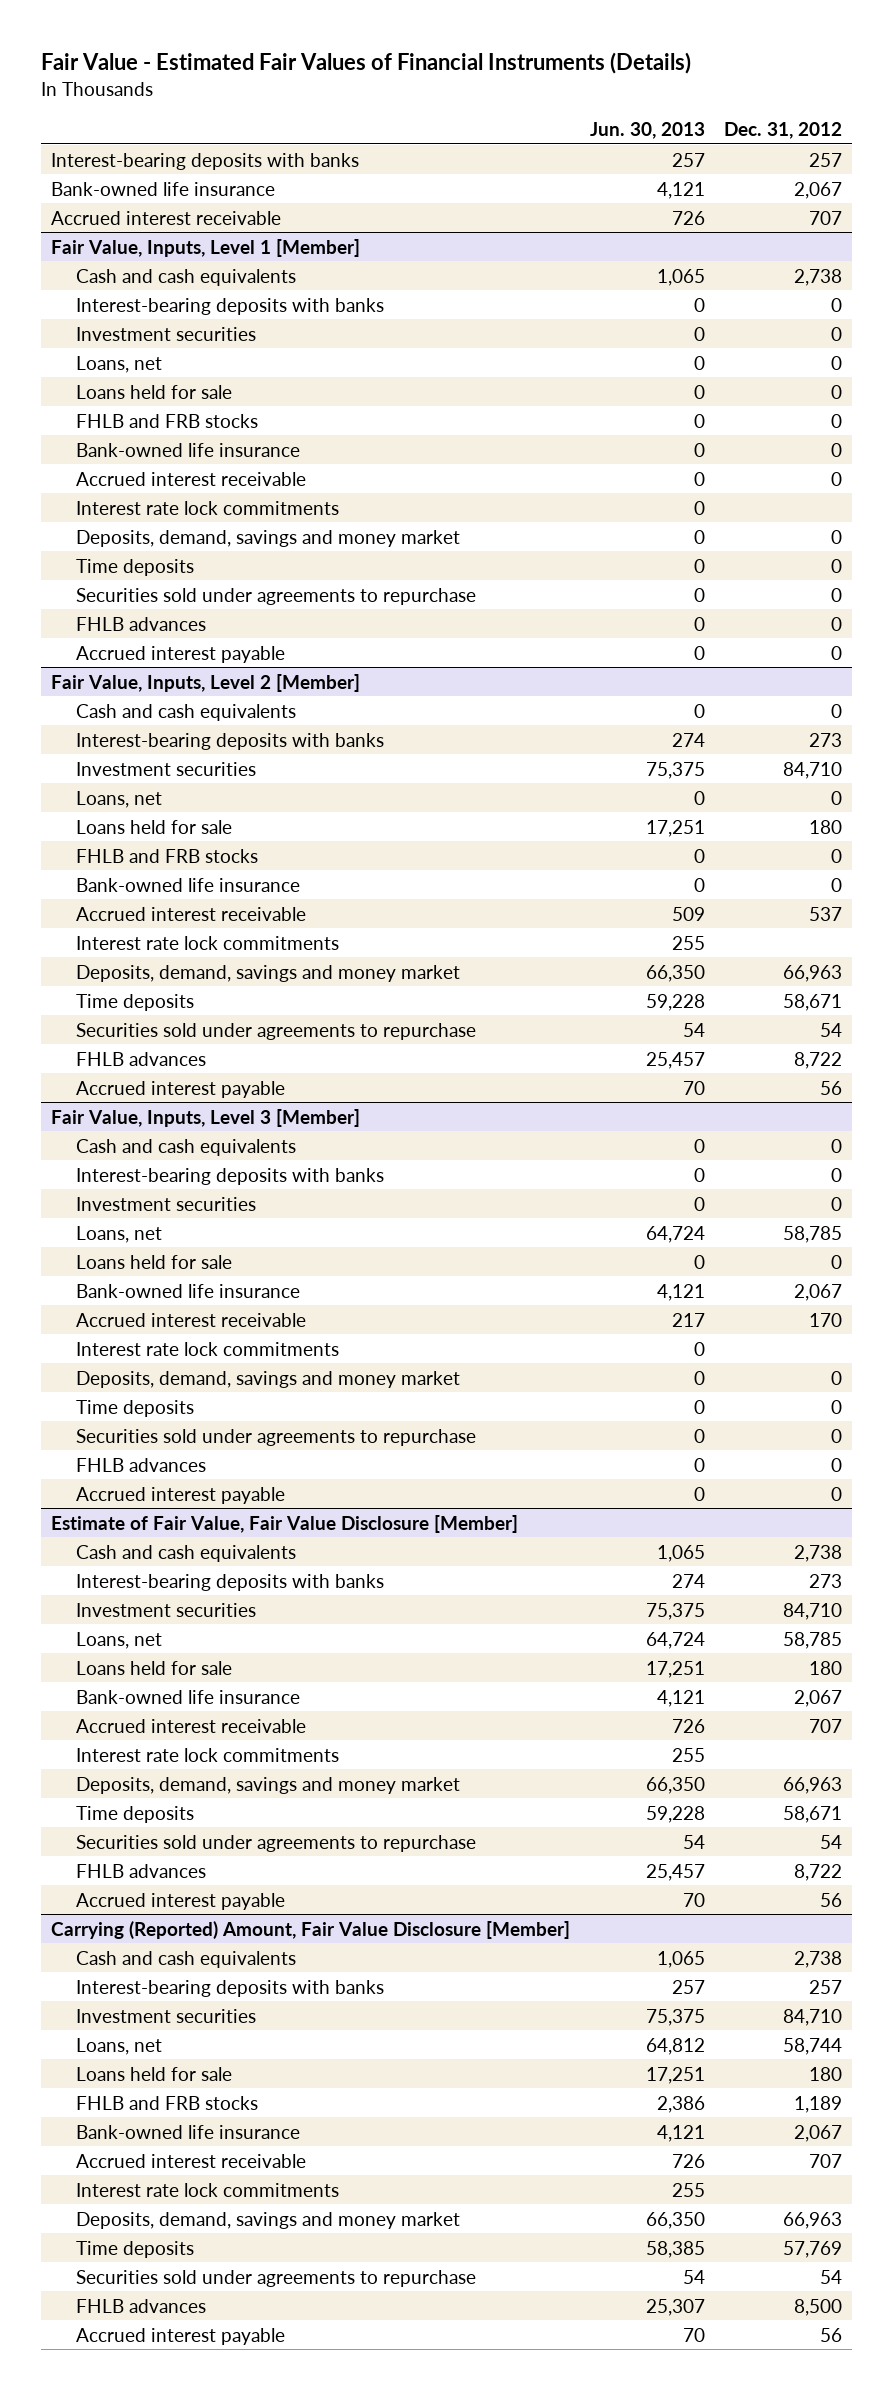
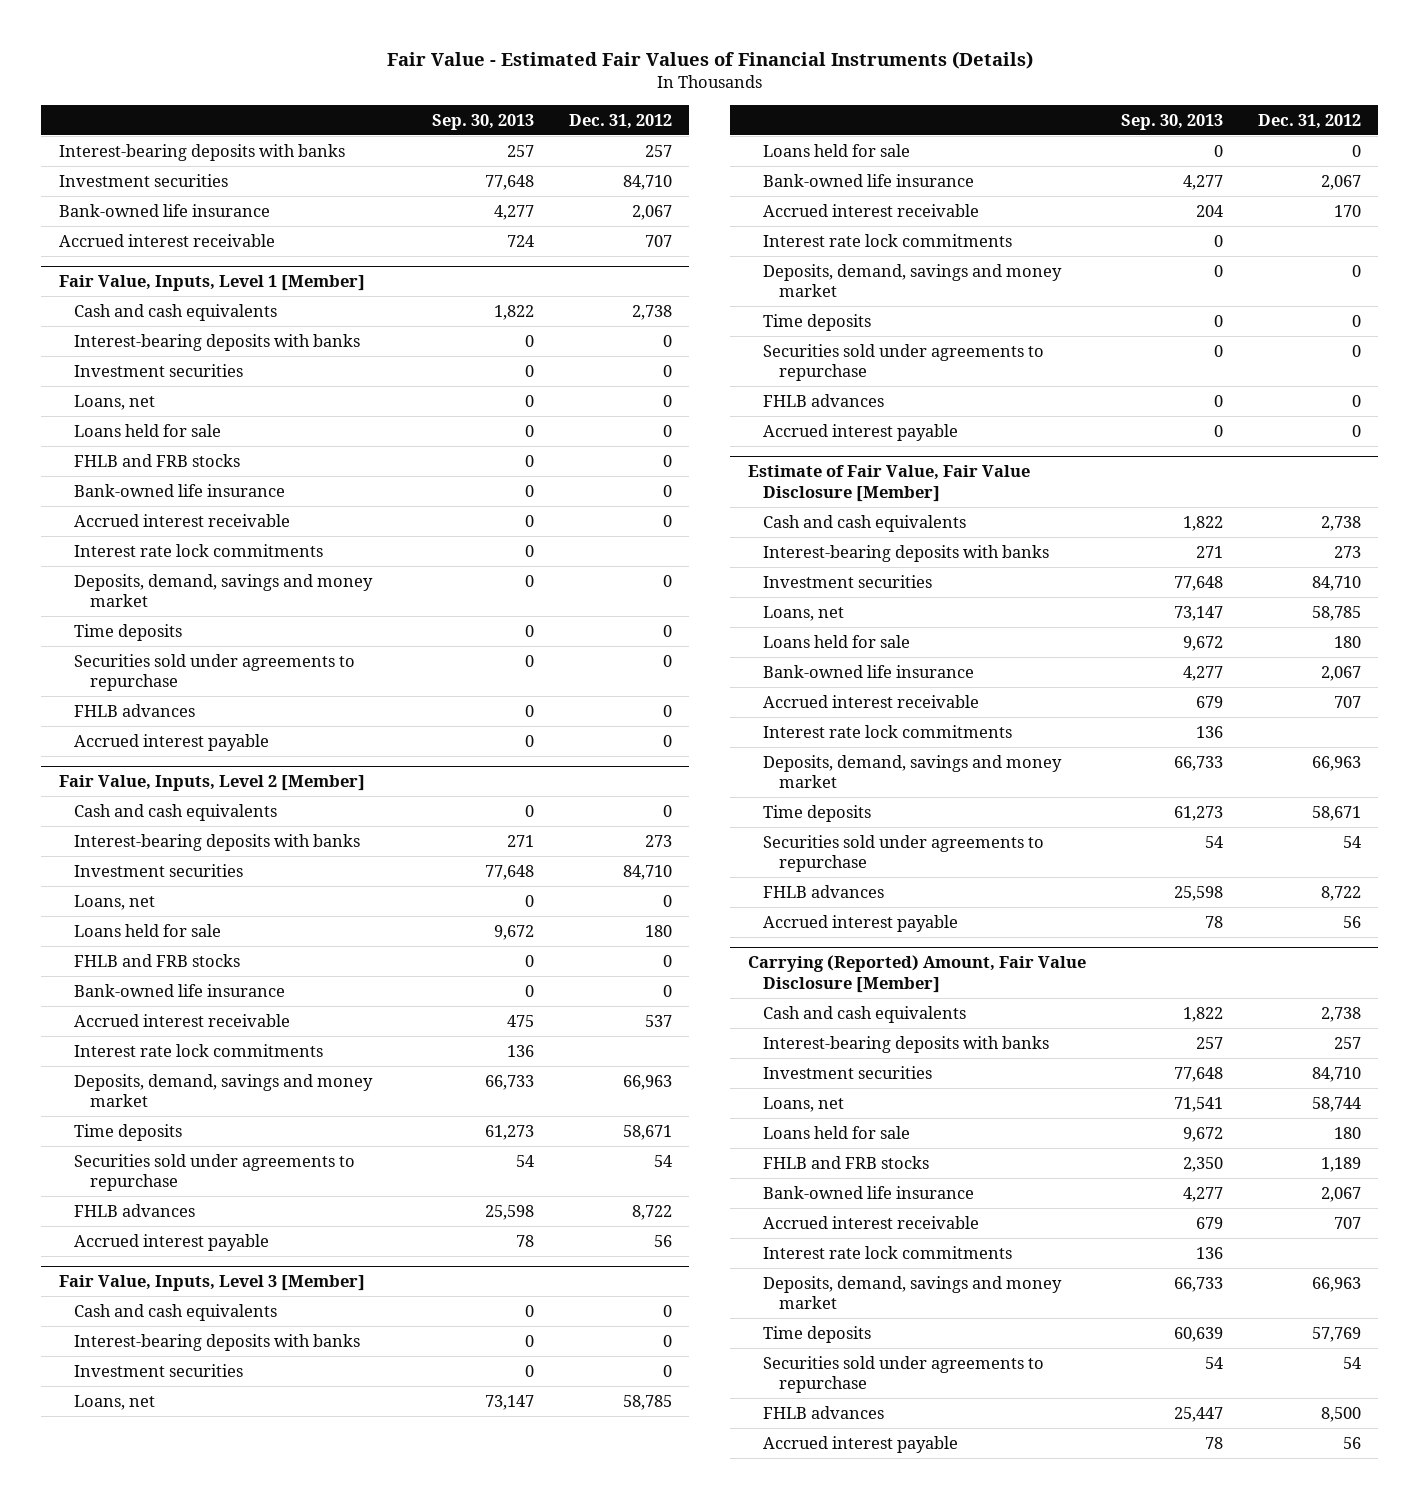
[589,122,705,140] Jun. 30, 2013 -> none
none -> [431,113,534,130] Sep. 30, 2013
none -> [58,173,228,187] Investment securities

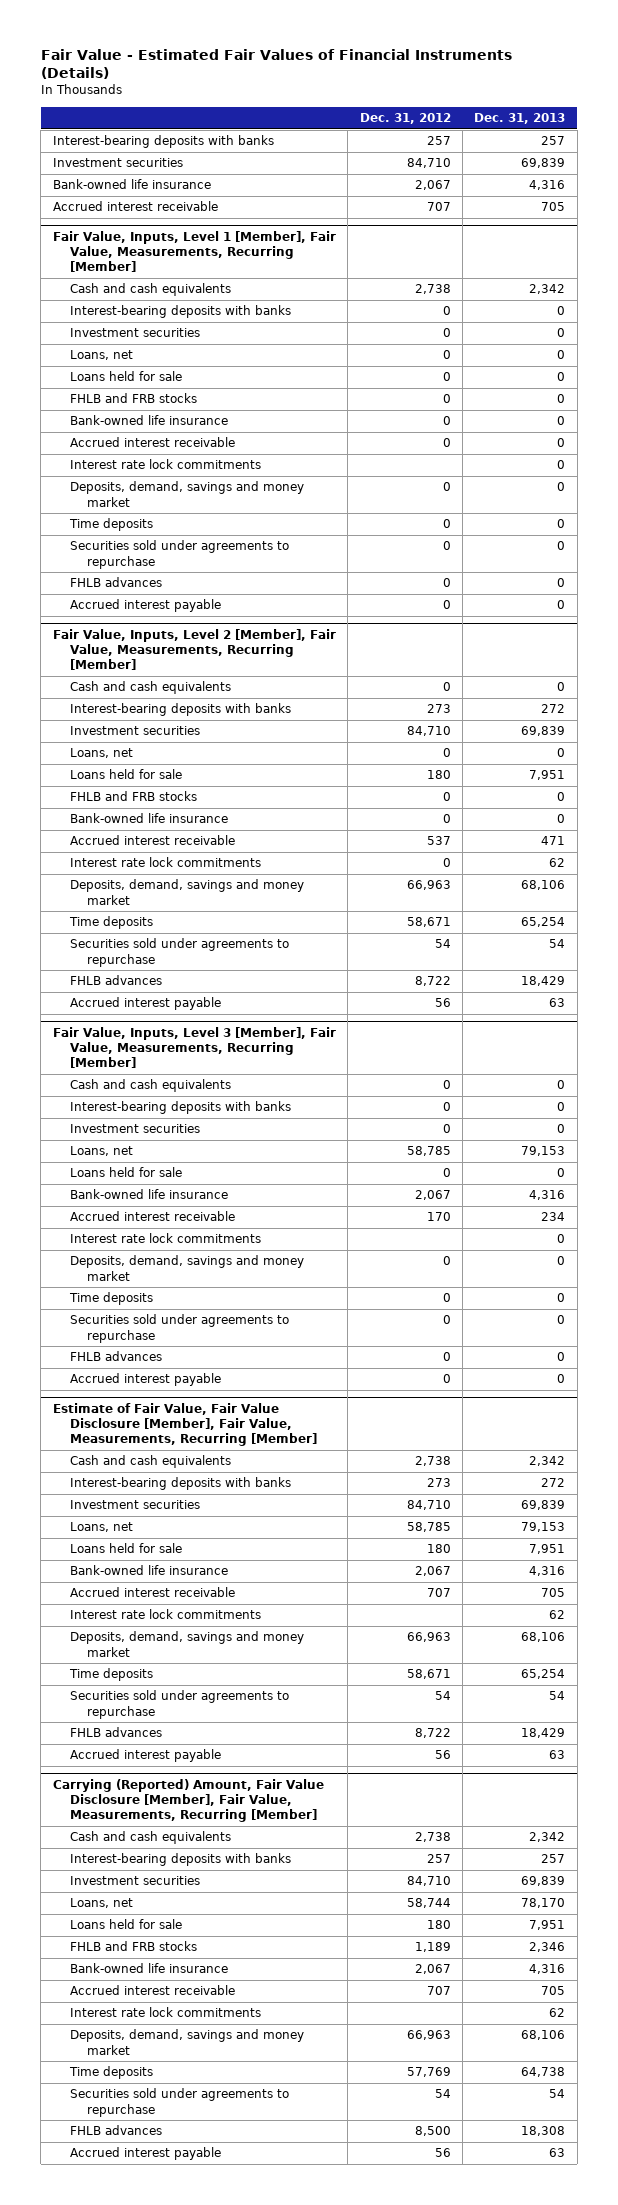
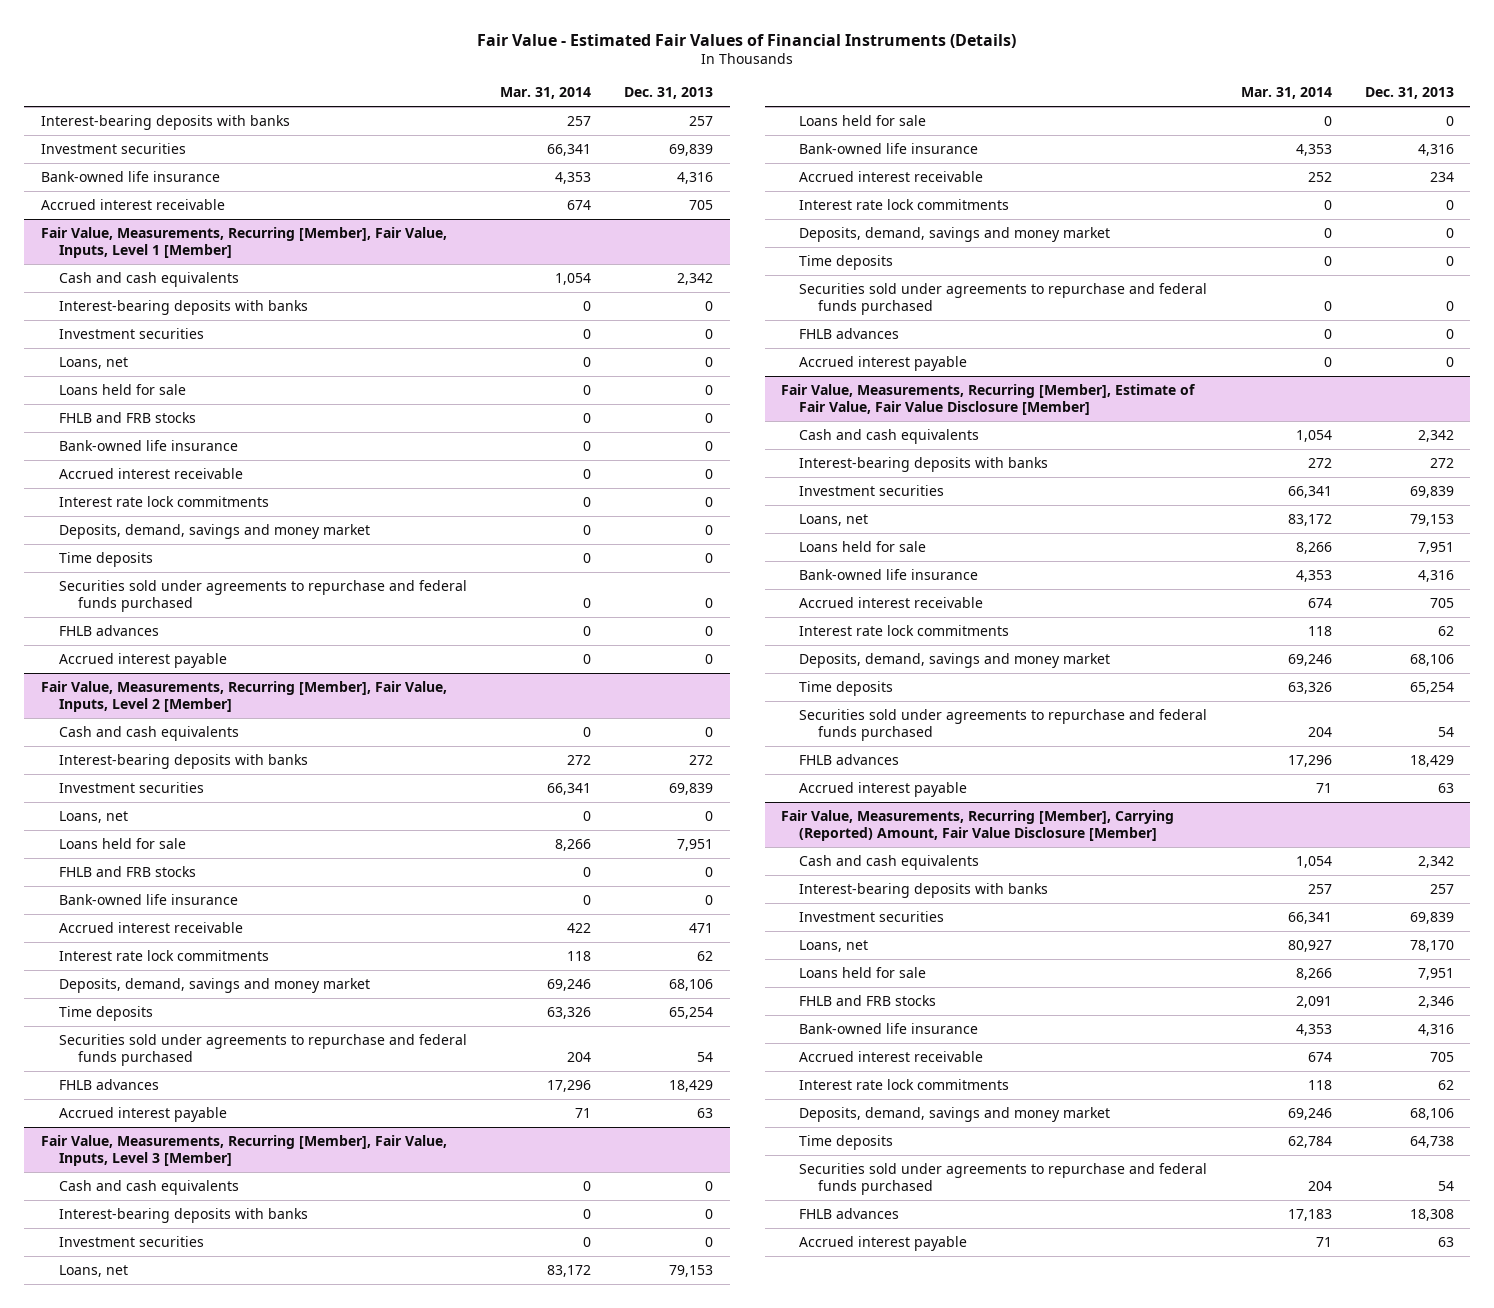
[359,112,451,124] Dec. 31, 2012 -> none
none -> [500,87,592,100] Mar. 31, 2014
[52,231,336,273] Fair Value, Inputs, Level 1 [Member], Fair Value, Measurements, Recurring [Member] -> [40,227,447,259] Fair Value, Measurements, Recurring [Member], Fair Value, Inputs, Level 1 [Member]
[69,540,289,569] Securities sold under agreements to repurchase -> [59,580,468,613] Securities sold under agreements to repurchase and federal funds purchased
[52,629,336,671] Fair Value, Inputs, Level 2 [Member], Fair Value, Measurements, Recurring [Member] -> [40,681,447,713] Fair Value, Measurements, Recurring [Member], Fair Value, Inputs, Level 2 [Member]
[69,938,289,967] Securities sold under agreements to repurchase -> [59,1034,468,1067] Securities sold under agreements to repurchase and federal funds purchased
[52,1027,336,1069] Fair Value, Inputs, Level 3 [Member], Fair Value, Measurements, Recurring [Member] -> [40,1135,447,1167] Fair Value, Measurements, Recurring [Member], Fair Value, Inputs, Level 3 [Member]
[69,1314,289,1343] Securities sold under agreements to repurchase -> [799,283,1208,316] Securities sold under agreements to repurchase and federal funds purchased
[52,1403,317,1447] Estimate of Fair Value, Fair Value Disclosure [Member], Fair Value, Measurements, Recurring [Member] -> [781,384,1197,416] Fair Value, Measurements, Recurring [Member], Estimate of Fair Value, Fair Value Disclosure [Member]
[69,1690,289,1719] Securities sold under agreements to repurchase -> [799,709,1208,742] Securities sold under agreements to repurchase and federal funds purchased
[52,1779,324,1823] Carrying (Reported) Amount, Fair Value Disclosure [Member], Fair Value, Measurements, Recurring [Member] -> [781,810,1175,842] Fair Value, Measurements, Recurring [Member], Carrying (Reported) Amount, Fair Value Disclosure [Member]
[69,2088,289,2117] Securities sold under agreements to repurchase -> [799,1163,1208,1196] Securities sold under agreements to repurchase and federal funds purchased

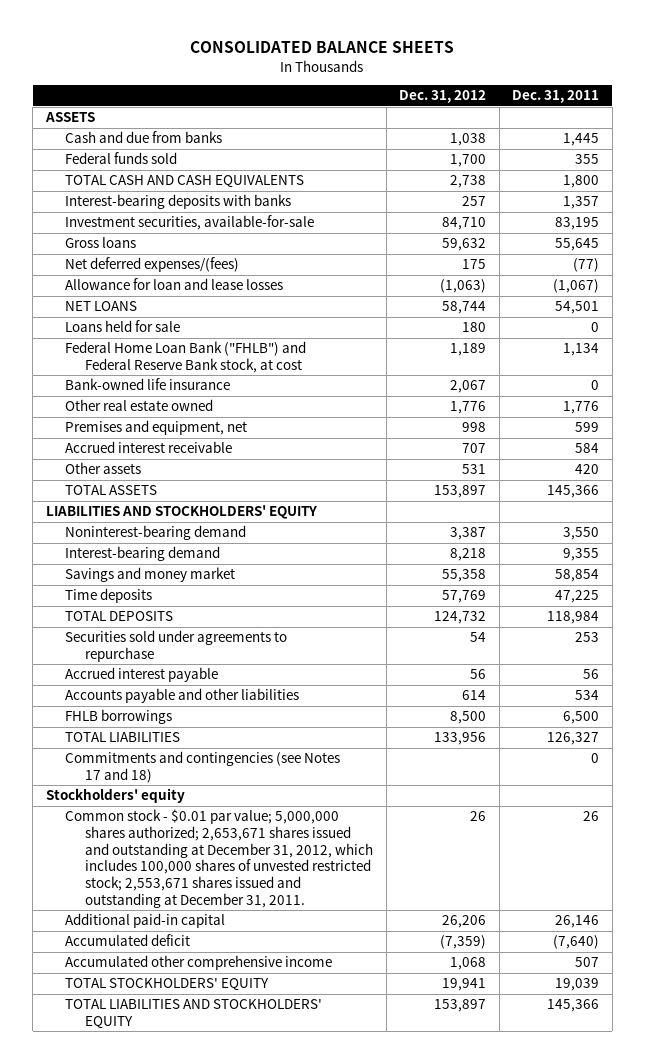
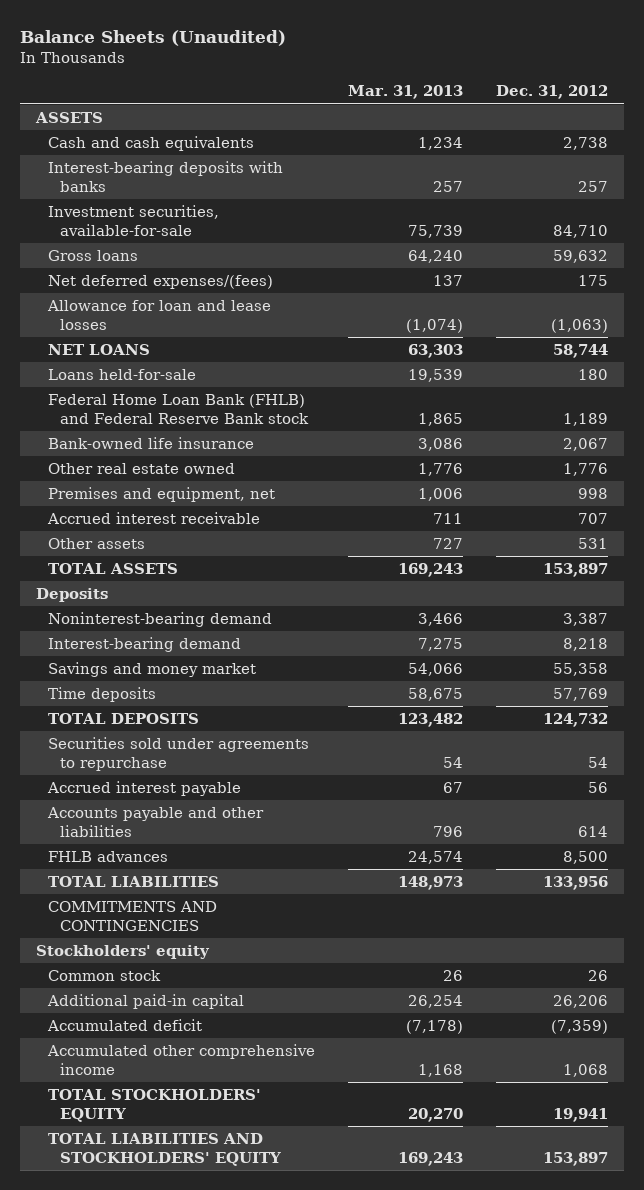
[190,41,455,54] CONSOLIDATED BALANCE SHEETS -> [20,30,287,47] Balance Sheets (Unaudited)
[512,90,600,104] Dec. 31, 2011 -> none
none -> [347,85,463,100] Mar. 31, 2013
[65,131,223,144] Cash and due from banks -> none
[65,152,178,165] Federal funds sold -> none
[65,175,305,189] TOTAL CASH AND CASH EQUIVALENTS -> [48,136,255,152] Cash and cash equivalents
[65,320,181,333] Loans held for sale -> [48,369,197,381] Loans held-for-sale
[65,341,307,373] Federal Home Loan Bank ("FHLB") and Federal Reserve Bank stock, at cost -> [48,394,309,424] Federal Home Loan Bank (FHLB) and Federal Reserve Bank stock
[45,505,317,520] LIABILITIES AND STOCKHOLDERS' EQUITY -> none
none -> [36,588,109,603] Deposits
[65,709,173,725] FHLB borrowings -> [48,851,169,863] FHLB advances
[65,751,341,783] Commitments and contingencies (see Notes 17 and 18) -> [48,901,218,931] COMMITMENTS AND CONTINGENCIES
[65,809,374,908] Common stock - $0.01 par value; 5,000,000 shares authorized; 2,653,671 shares issued and outstanding at December 31, 2012, which includes 100,000 shares of unvested restricted stock; 2,553,671 shares issued and outstanding at December 31, 2011. -> [48,970,162,982] Common stock

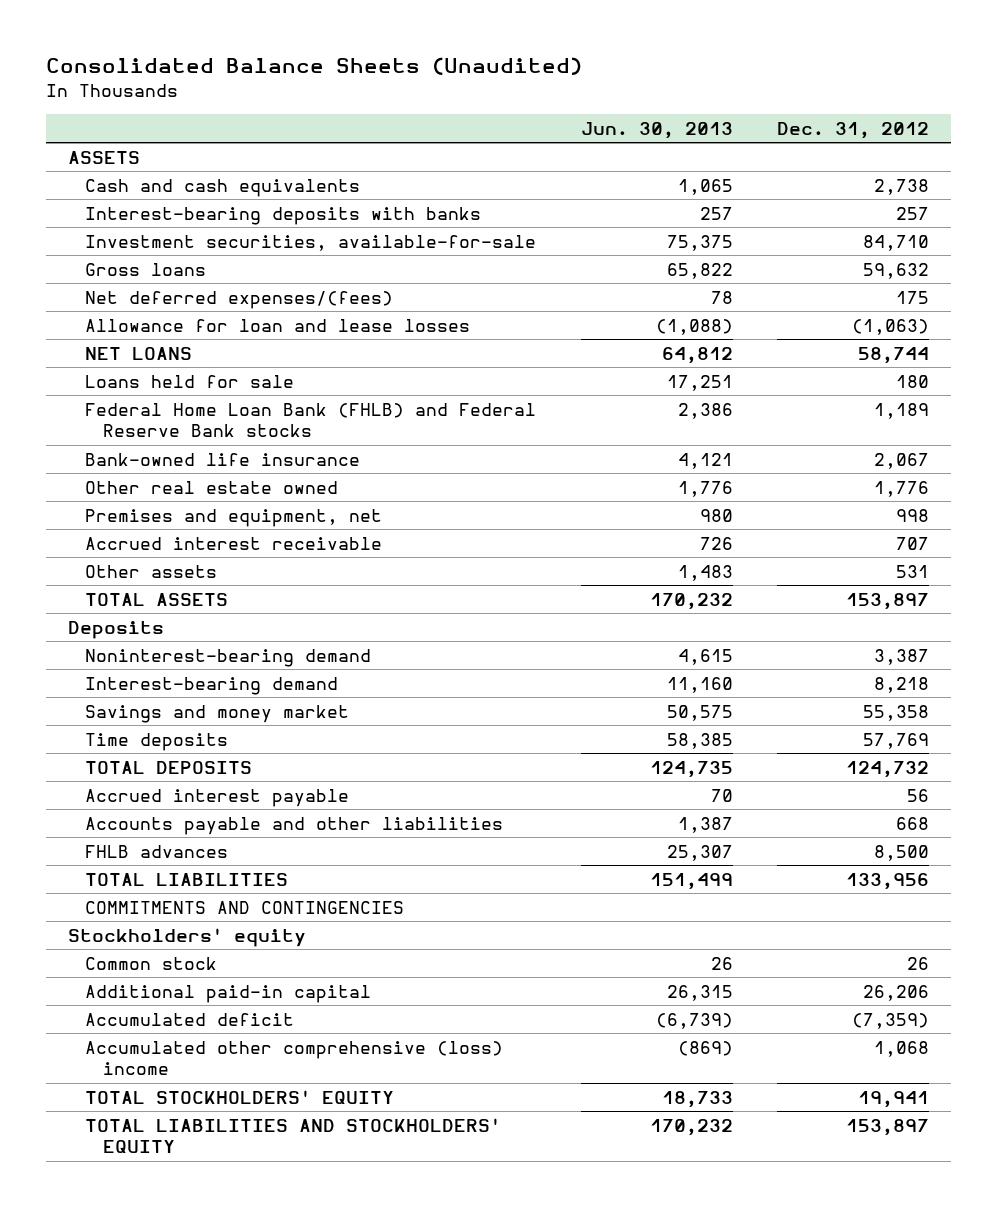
[20,30,287,47] Balance Sheets (Unaudited) -> [45,57,582,76] Consolidated Balance Sheets (Unaudited)
[347,85,463,100] Mar. 31, 2013 -> none
none -> [580,121,733,139] Jun. 30, 2013
[48,369,197,381] Loans held-for-sale -> [85,374,295,388] Loans held for sale
[48,394,309,424] Federal Home Loan Bank (FHLB) and Federal Reserve Bank stock -> [85,402,537,438] Federal Home Loan Bank (FHLB) and Federal Reserve Bank stocks
[48,737,310,771] Securities sold under agreements to repurchase -> none
[577,825,608,837] 614 -> [895,816,929,830] 668
[47,1044,316,1075] Accumulated other comprehensive income -> [85,1040,504,1076] Accumulated other comprehensive (loss) income

